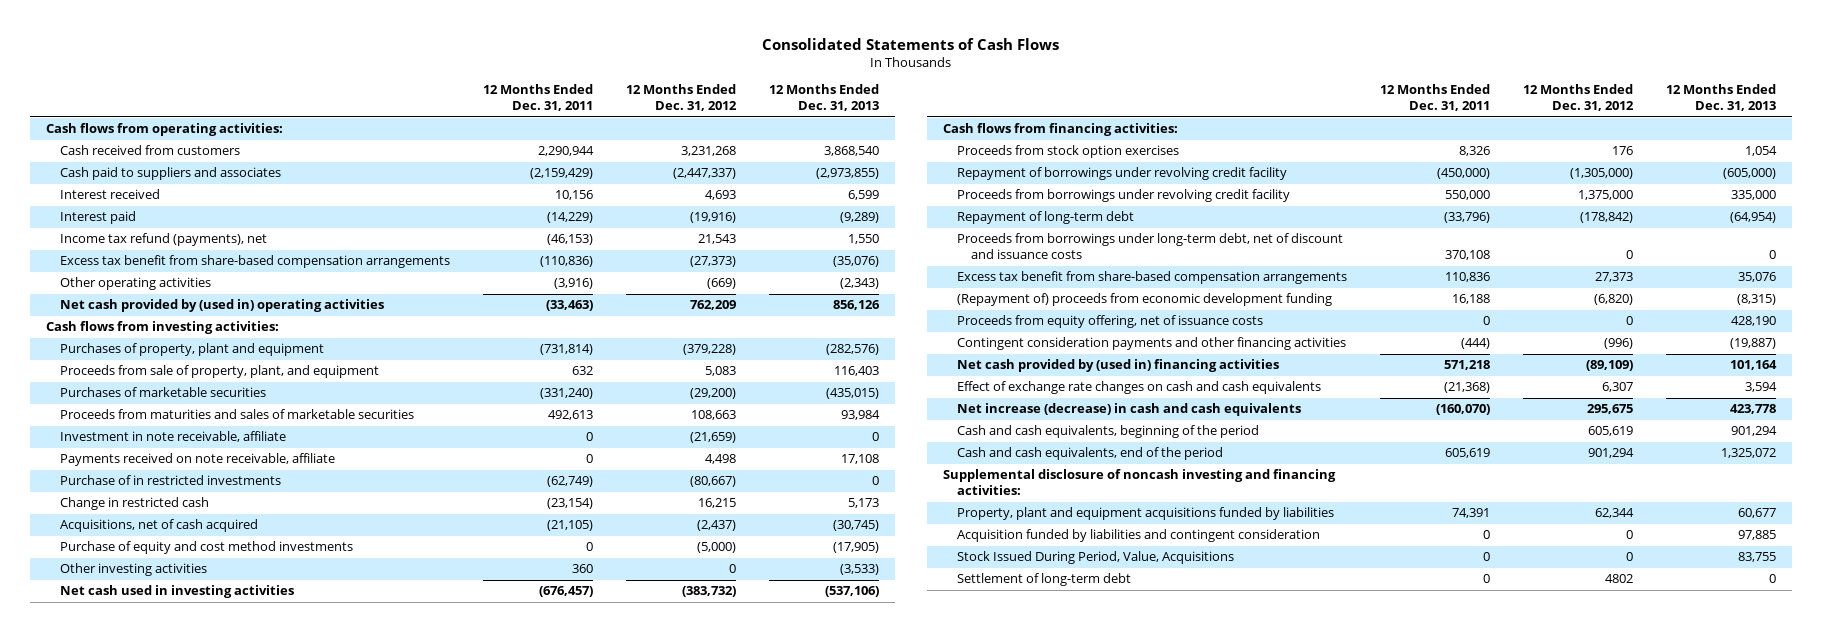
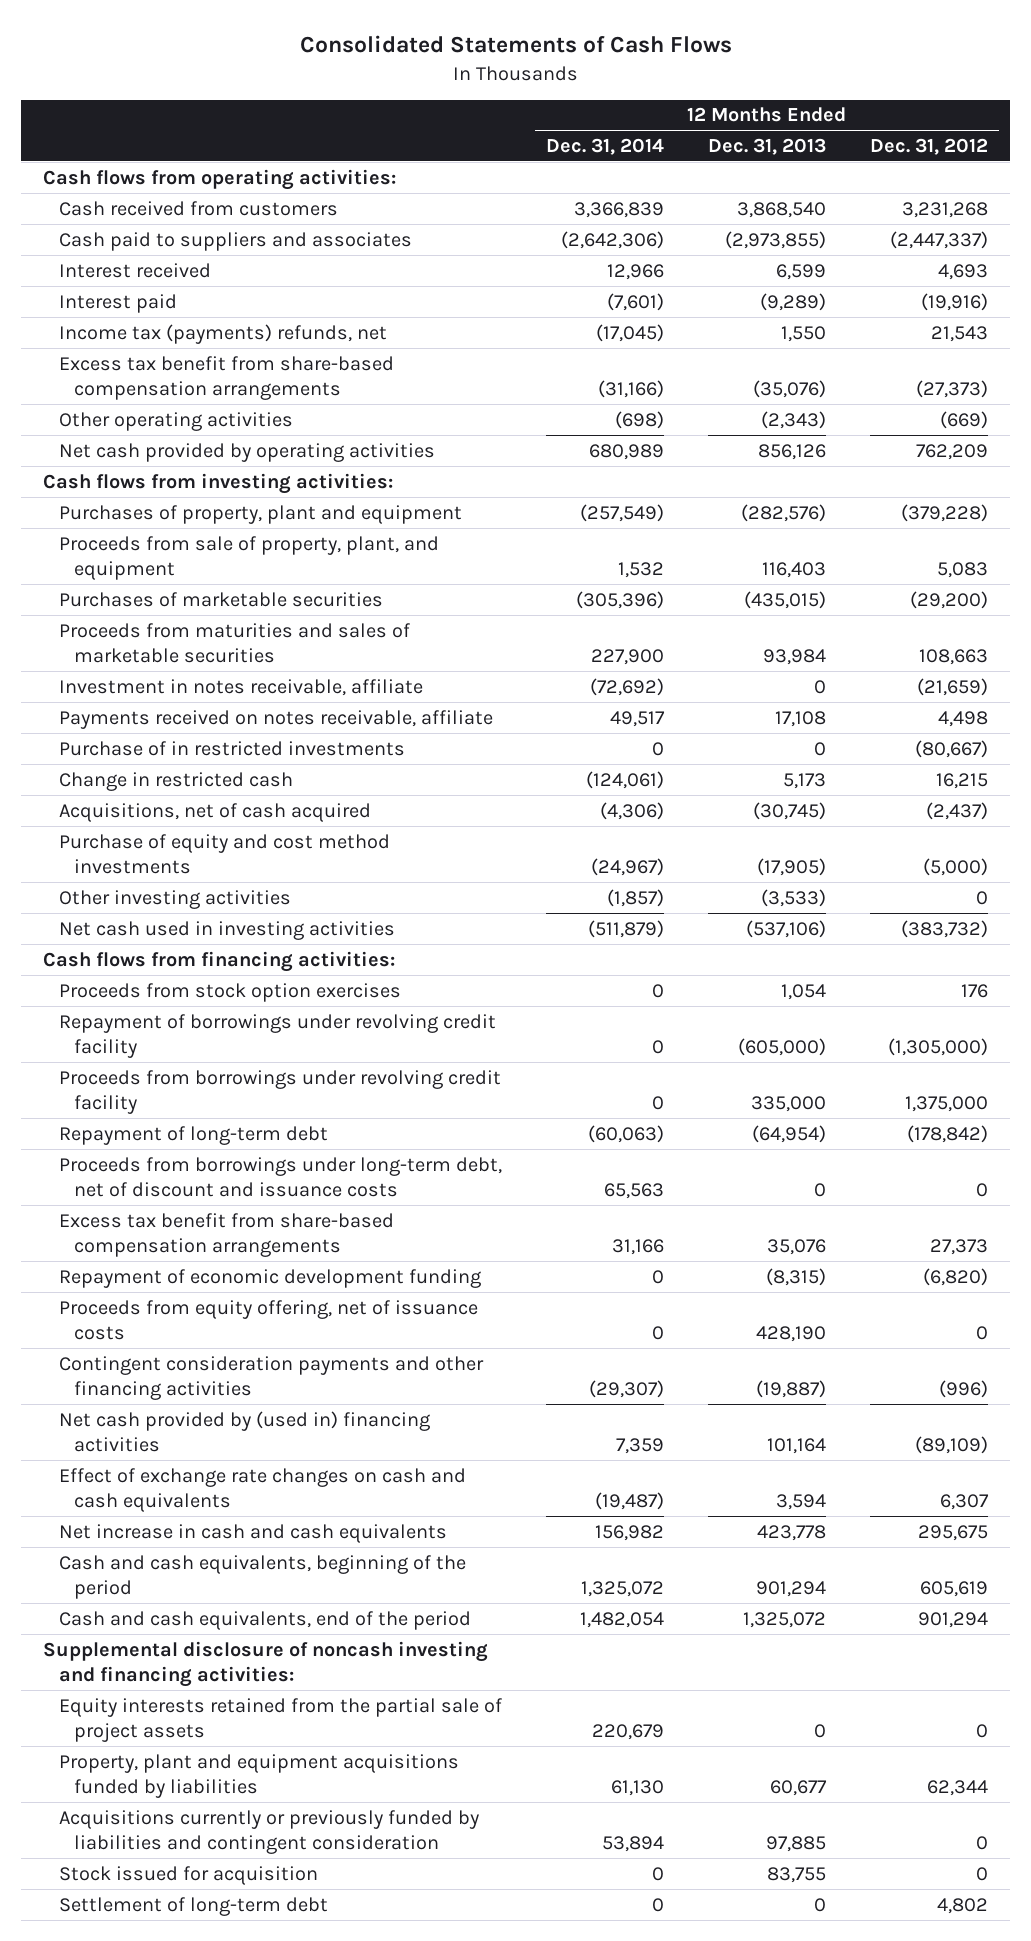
[483,84,594,112] 12 Months Ended Dec. 31, 2011 -> none
none -> [545,137,664,155] Dec. 31, 2014
[60,233,268,247] Income tax refund (payments), net -> [58,323,387,344] Income tax (payments) refunds, net
[60,299,385,313] Net cash provided by (used in) operating activities -> [58,442,435,462] Net cash provided by operating activities
[60,431,287,443] Investment in note receivable, affiliate -> [58,678,423,696] Investment in notes receivable, affiliate
[60,453,336,467] Payments received on note receivable, affiliate -> [58,709,493,729] Payments received on notes receivable, affiliate
[957,293,1333,307] (Repayment of) proceeds from economic development funding -> [58,1268,481,1288] Repayment of economic development funding
[957,403,1302,417] Net increase (decrease) in cash and cash equivalents -> [58,1523,447,1543] Net increase in cash and cash equivalents
none -> [58,1697,502,1743] Equity interests retained from the partial sale of project assets
[957,529,1321,543] Acquisition funded by liabilities and contingent consideration -> [58,1809,479,1855] Acquisitions currently or previously funded by liabilities and contingent consideration
[957,551,1235,565] Stock Issued During Period, Value, Acquisitions -> [58,1865,318,1885] Stock issued for acquisition
[1604,574,1633,584] 4802 -> [937,1897,989,1914] 4,802

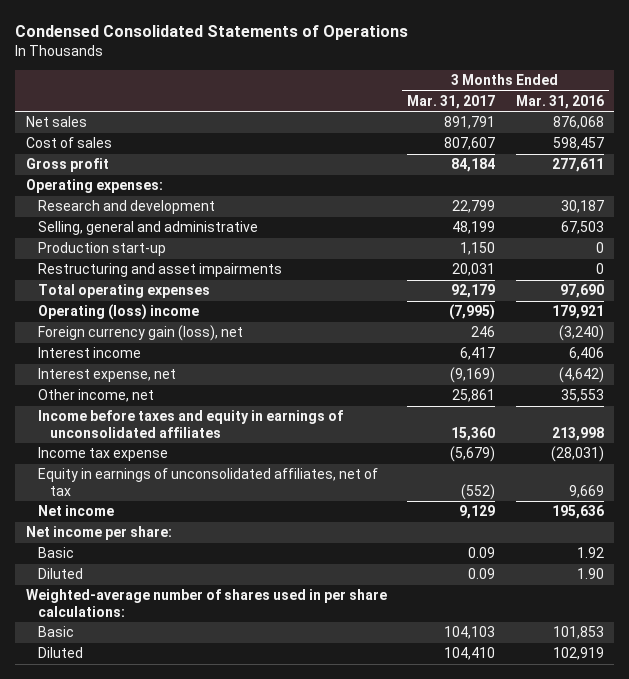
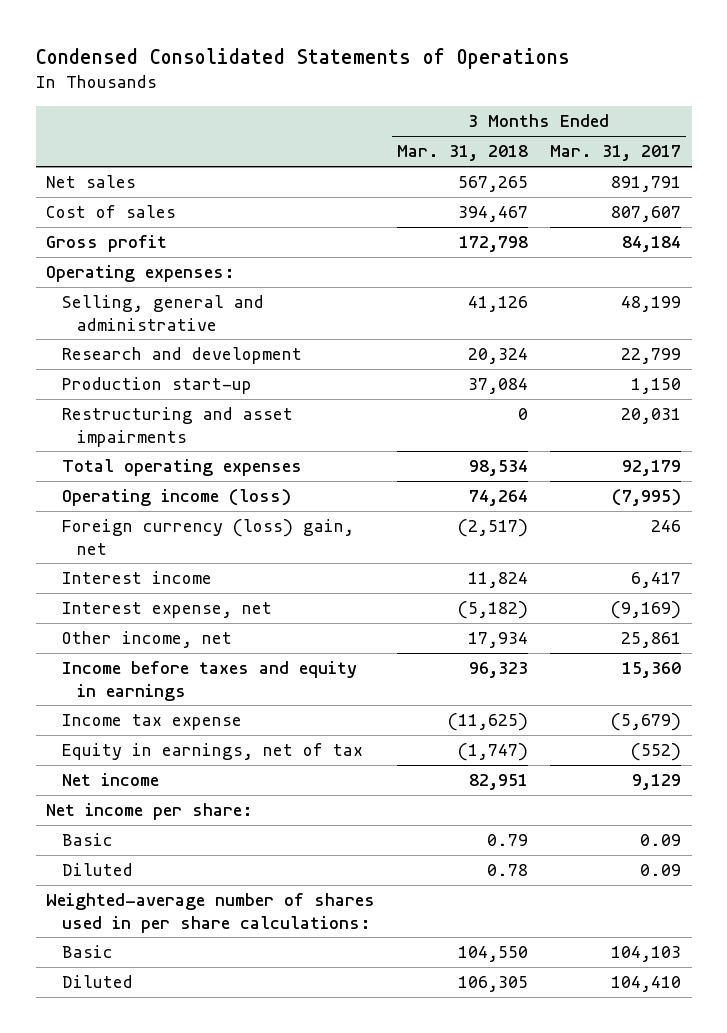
[515,94,604,109] Mar. 31, 2016 -> none
none -> [397,145,529,162] Mar. 31, 2018
[37,200,215,215] Research and development -> [61,347,302,365] Research and development
[37,304,199,321] Operating (loss) income -> [61,489,291,507] Operating income (loss)
[37,325,243,342] Foreign currency gain (loss), net -> [61,519,354,555] Foreign currency (loss) gain, net
[37,410,343,438] Income before taxes and equity in earnings of unconsolidated affiliates -> [61,661,357,701] Income before taxes and equity in earnings
[37,468,378,496] Equity in earnings of unconsolidated affiliates, net of tax -> [61,743,363,761] Equity in earnings, net of tax

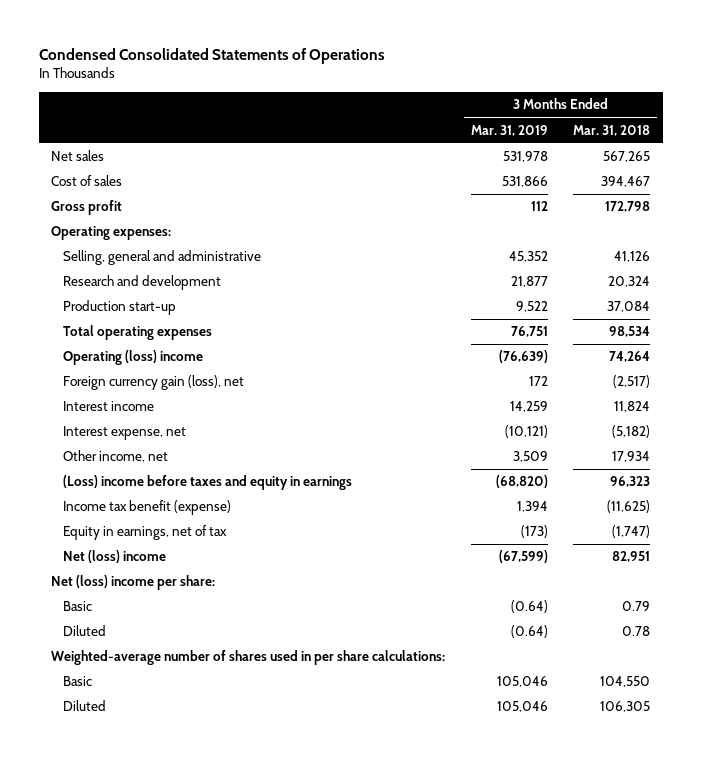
[550,145,682,162] Mar. 31, 2017 -> none
none -> [470,124,548,136] Mar. 31, 2019
[61,407,293,447] Restructuring and asset impairments -> none
[61,489,291,507] Operating income (loss) -> [62,350,203,366] Operating (loss) income
[61,519,354,555] Foreign currency (loss) gain, net -> [62,375,244,391] Foreign currency gain (loss), net
[61,661,357,701] Income before taxes and equity in earnings -> [62,475,352,491] (Loss) income before taxes and equity in earnings
[61,714,242,731] Income tax expense -> [62,500,231,516] Income tax benefit (expense)
[61,773,159,787] Net income -> [62,550,166,564] Net (loss) income
[46,803,254,821] Net income per share: -> [51,575,216,591] Net (loss) income per share:

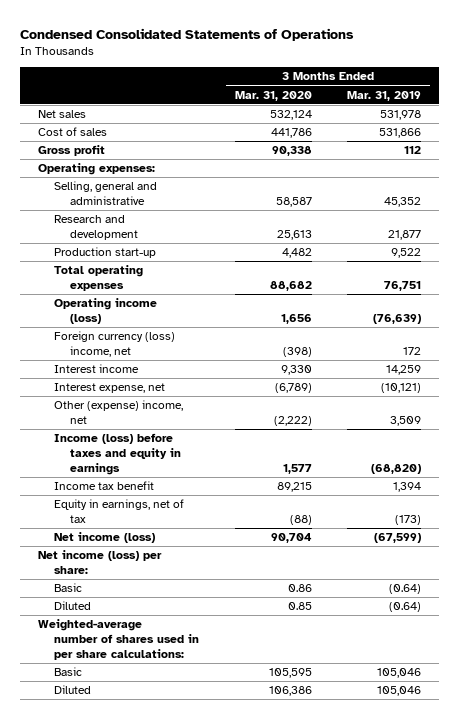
[573,124,651,136] Mar. 31, 2018 -> none
none -> [234,90,312,101] Mar. 31, 2020
[62,350,203,366] Operating (loss) income -> [53,298,157,325] Operating income (loss)
[62,375,244,391] Foreign currency gain (loss), net -> [53,331,175,358] Foreign currency (loss) income, net
[62,450,168,463] Other income, net -> [53,400,183,425] Other (expense) income, net
[62,475,352,491] (Loss) income before taxes and equity in earnings -> [53,433,181,476] Income (loss) before taxes and equity in earnings
[62,500,231,516] Income tax benefit (expense) -> [53,481,154,491] Income tax benefit
[62,550,166,564] Net (loss) income -> [53,532,155,544] Net income (loss)
[51,575,216,591] Net (loss) income per share: -> [38,550,163,575] Net income (loss) per share:

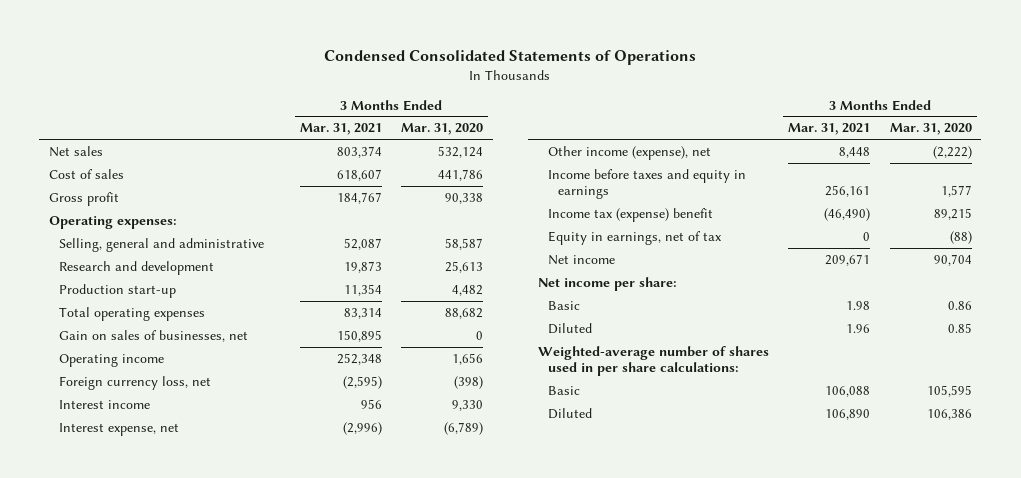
[347,90,422,101] Mar. 31, 2019 -> none
none -> [299,123,382,136] Mar. 31, 2021
none -> [59,329,249,342] Gain on sales of businesses, net
[53,298,157,325] Operating income (loss) -> [59,353,165,367] Operating income
[53,331,175,358] Foreign currency (loss) income, net -> [59,375,212,390] Foreign currency loss, net
[53,400,183,425] Other (expense) income, net -> [547,145,711,160] Other income (expense), net
[53,433,181,476] Income (loss) before taxes and equity in earnings -> [547,168,746,199] Income before taxes and equity in earnings
[53,481,154,491] Income tax benefit -> [547,207,713,222] Income tax (expense) benefit
[53,532,155,544] Net income (loss) -> [547,254,615,265] Net income
[38,550,163,575] Net income (loss) per share: -> [537,276,677,291] Net income per share:

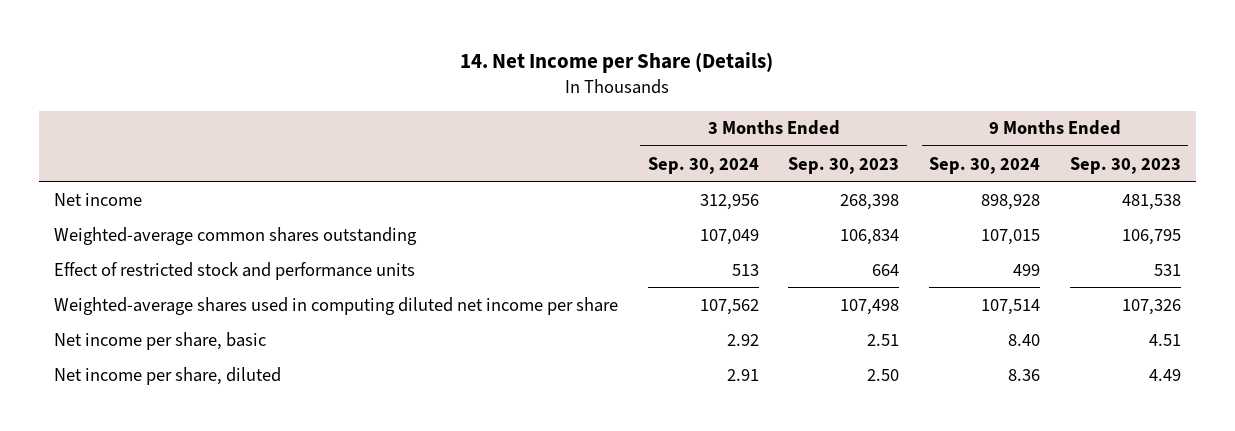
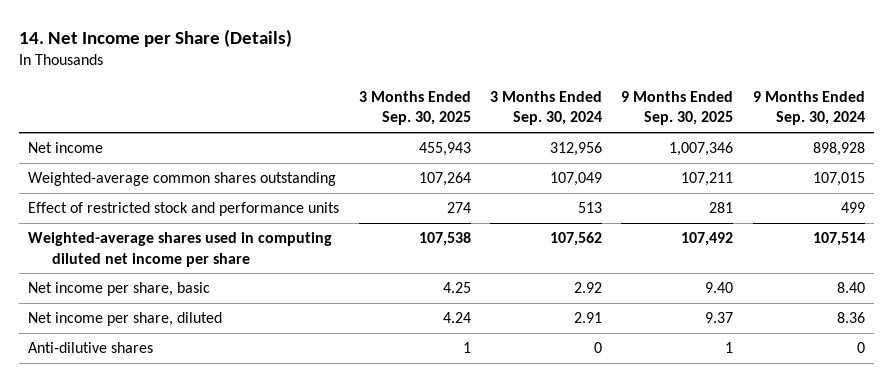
[788,156,900,174] Sep. 30, 2023 -> none
[1069,156,1181,174] Sep. 30, 2023 -> none
none -> [358,90,471,126] 3 Months Ended Sep. 30, 2025
none -> [621,90,734,126] 9 Months Ended Sep. 30, 2025
none -> [28,342,154,354] Anti-dilutive shares

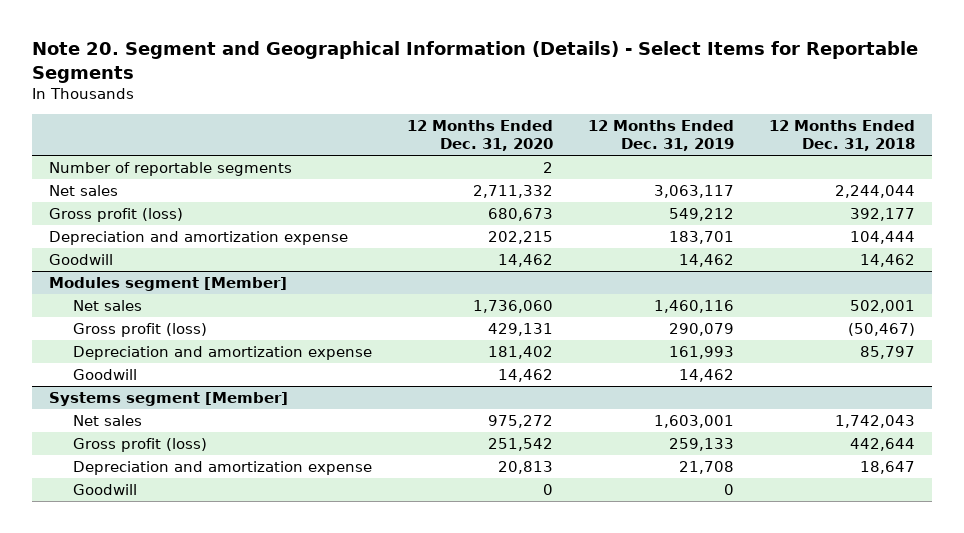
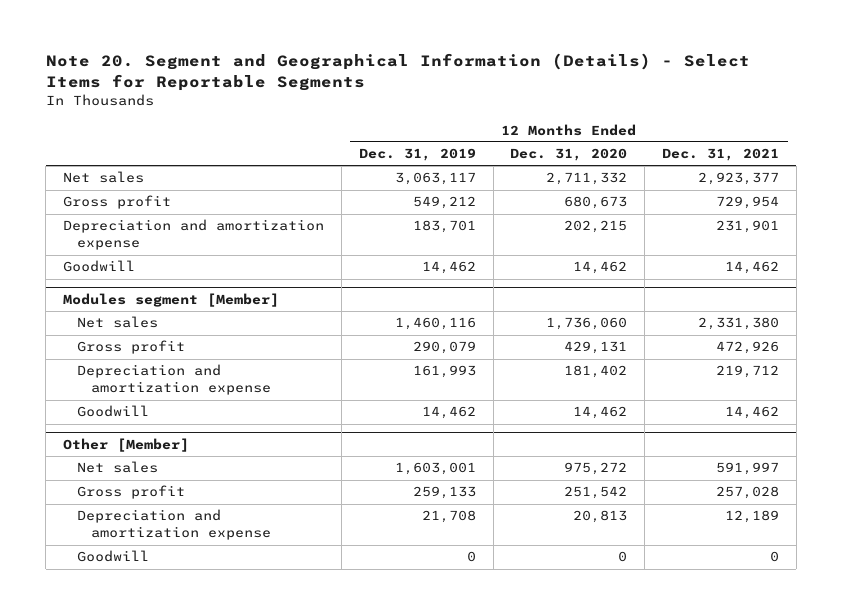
[768,120,915,151] 12 Months Ended Dec. 31, 2018 -> none
none -> [661,148,779,162] Dec. 31, 2021
[49,162,293,177] Number of reportable segments -> none
[49,208,184,223] Gross profit (loss) -> [63,195,172,210] Gross profit
[72,323,207,338] Gross profit (loss) -> [77,340,186,355] Gross profit
[49,392,289,407] Systems segment [Member] -> none
none -> [63,437,190,452] Other [Member]
[72,438,207,453] Gross profit (loss) -> [77,485,186,500] Gross profit

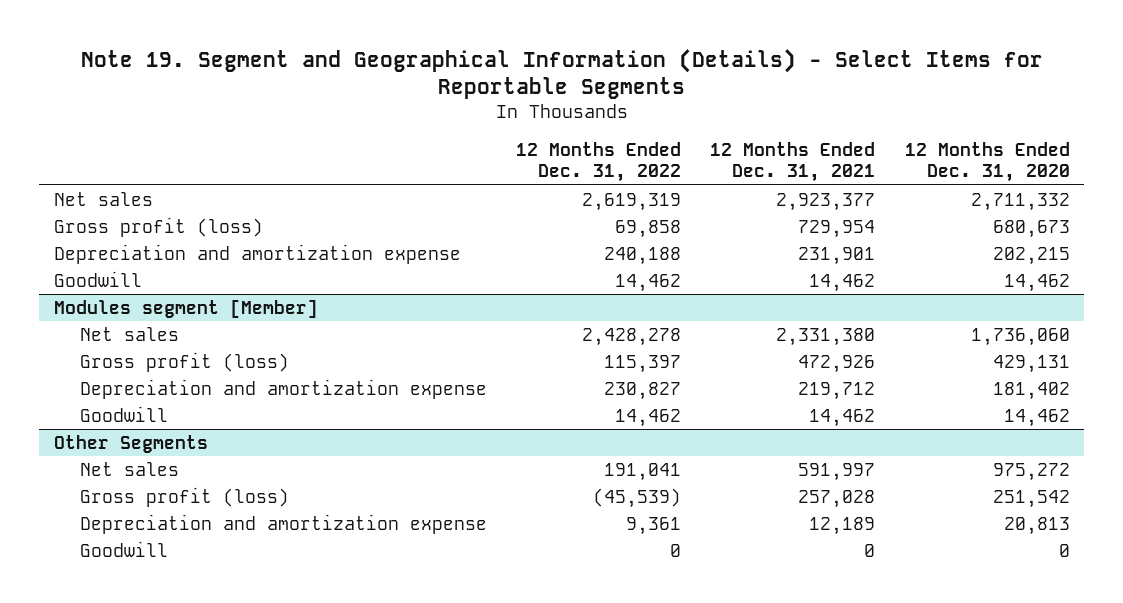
[45,53,750,92] Note 20. Segment and Geographical Information (Details) - Select Items for Reportable Segments -> [80,48,1043,100] Note 19. Segment and Geographical Information (Details) - Select Items for Reportable Segments
[358,148,476,162] Dec. 31, 2019 -> none
none -> [516,141,682,183] 12 Months Ended Dec. 31, 2022
[63,195,172,210] Gross profit -> [53,216,263,237] Gross profit (loss)
[77,340,186,355] Gross profit -> [80,351,290,372] Gross profit (loss)
[63,437,190,452] Other [Member] -> none
none -> [53,434,208,453] Other Segments
[77,485,186,500] Gross profit -> [80,486,290,507] Gross profit (loss)

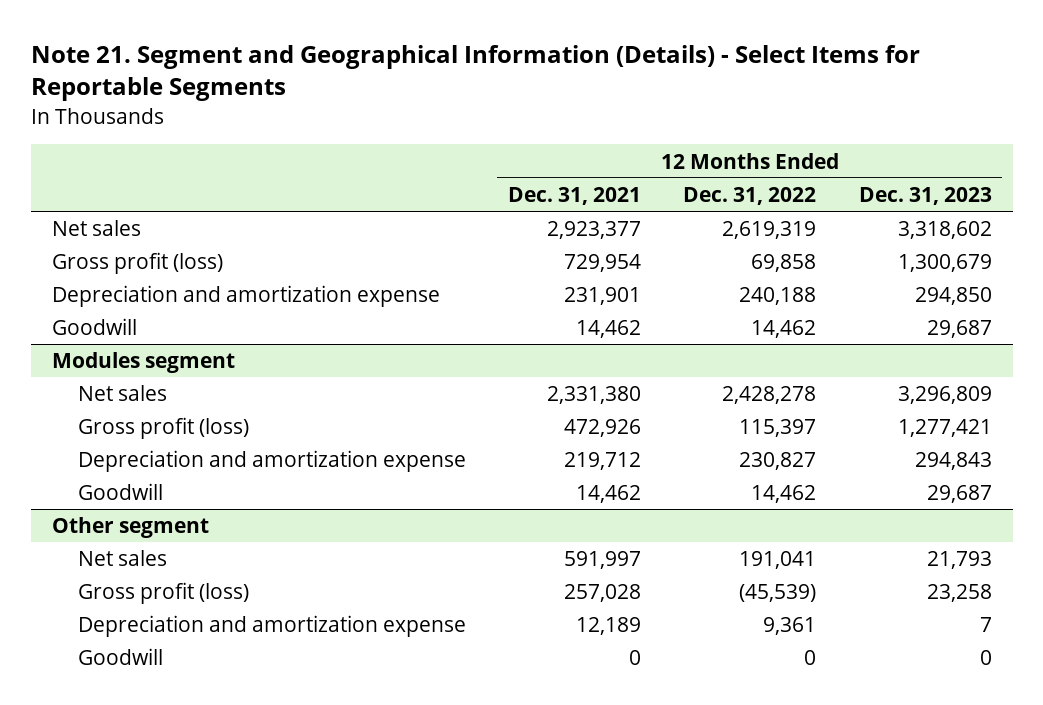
[80,48,1043,100] Note 19. Segment and Geographical Information (Details) - Select Items for Reportable Segments -> [30,45,920,102] Note 21. Segment and Geographical Information (Details) - Select Items for Reportable Segments
[904,141,1070,183] 12 Months Ended Dec. 31, 2020 -> none
none -> [858,186,992,205] Dec. 31, 2023
[53,298,318,318] Modules segment [Member] -> [51,352,235,374] Modules segment
[53,434,208,453] Other Segments -> [51,517,209,539] Other segment

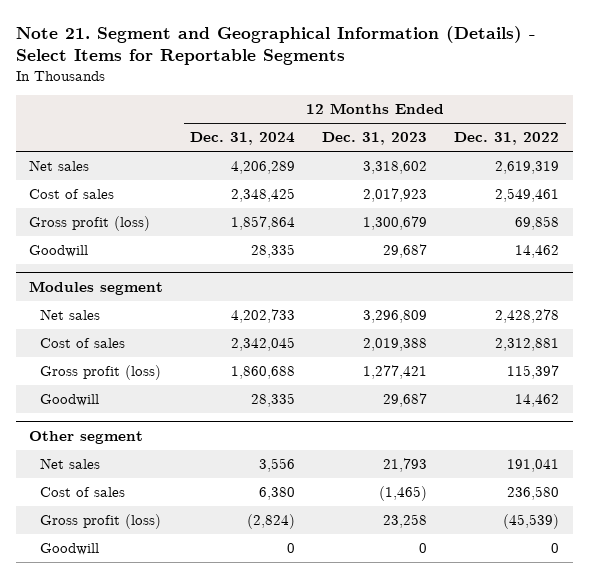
[507,186,641,205] Dec. 31, 2021 -> none
none -> [190,132,296,146] Dec. 31, 2024
none -> [29,189,115,200] Cost of sales
[51,285,440,308] Depreciation and amortization expense -> none
none -> [40,338,126,349] Cost of sales
[77,450,466,473] Depreciation and amortization expense -> none
none -> [40,487,126,498] Cost of sales
[77,615,466,638] Depreciation and amortization expense -> none

